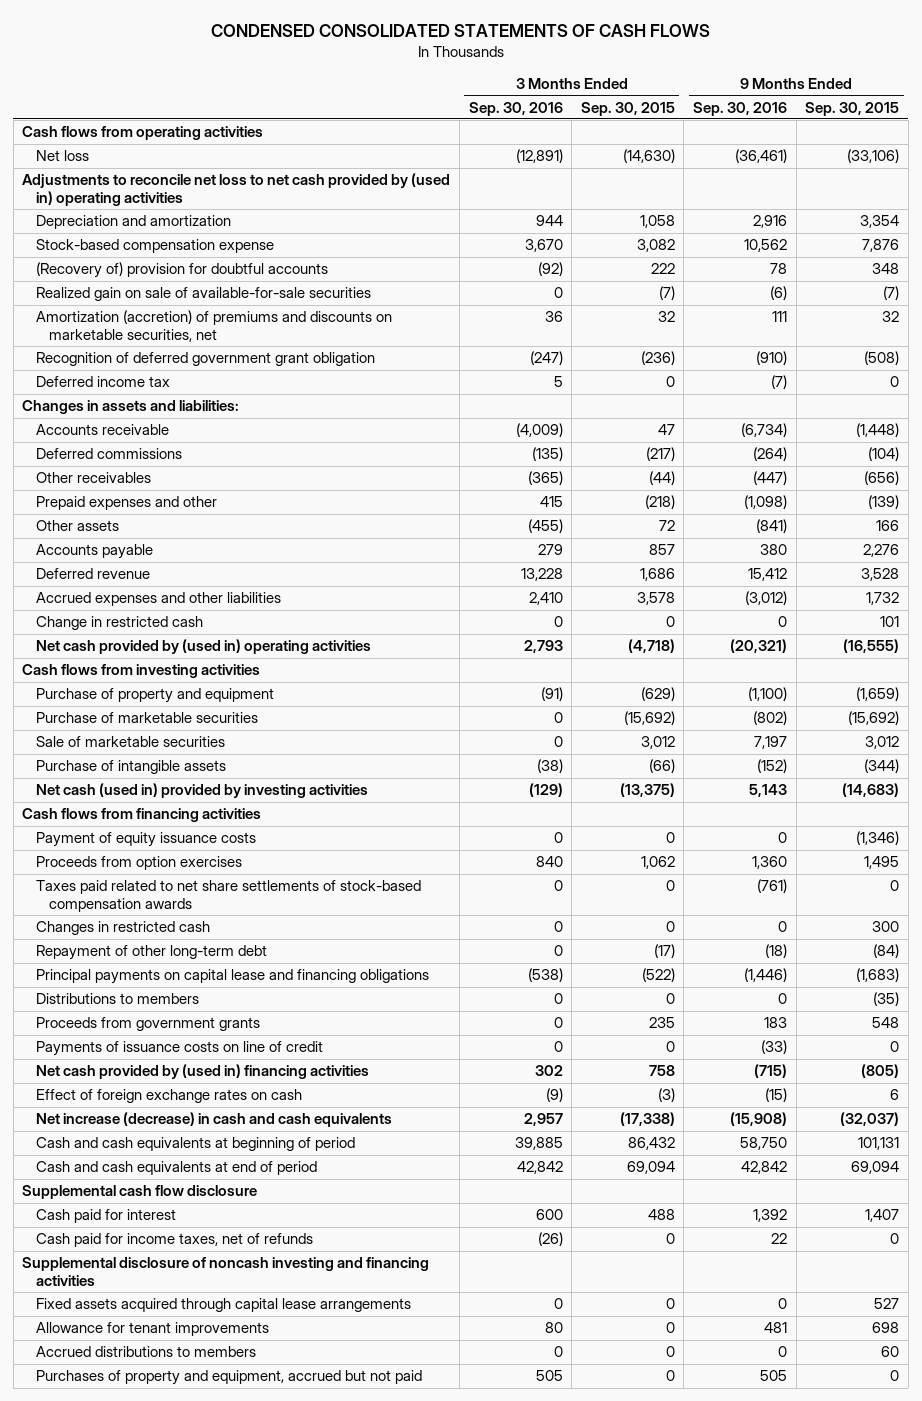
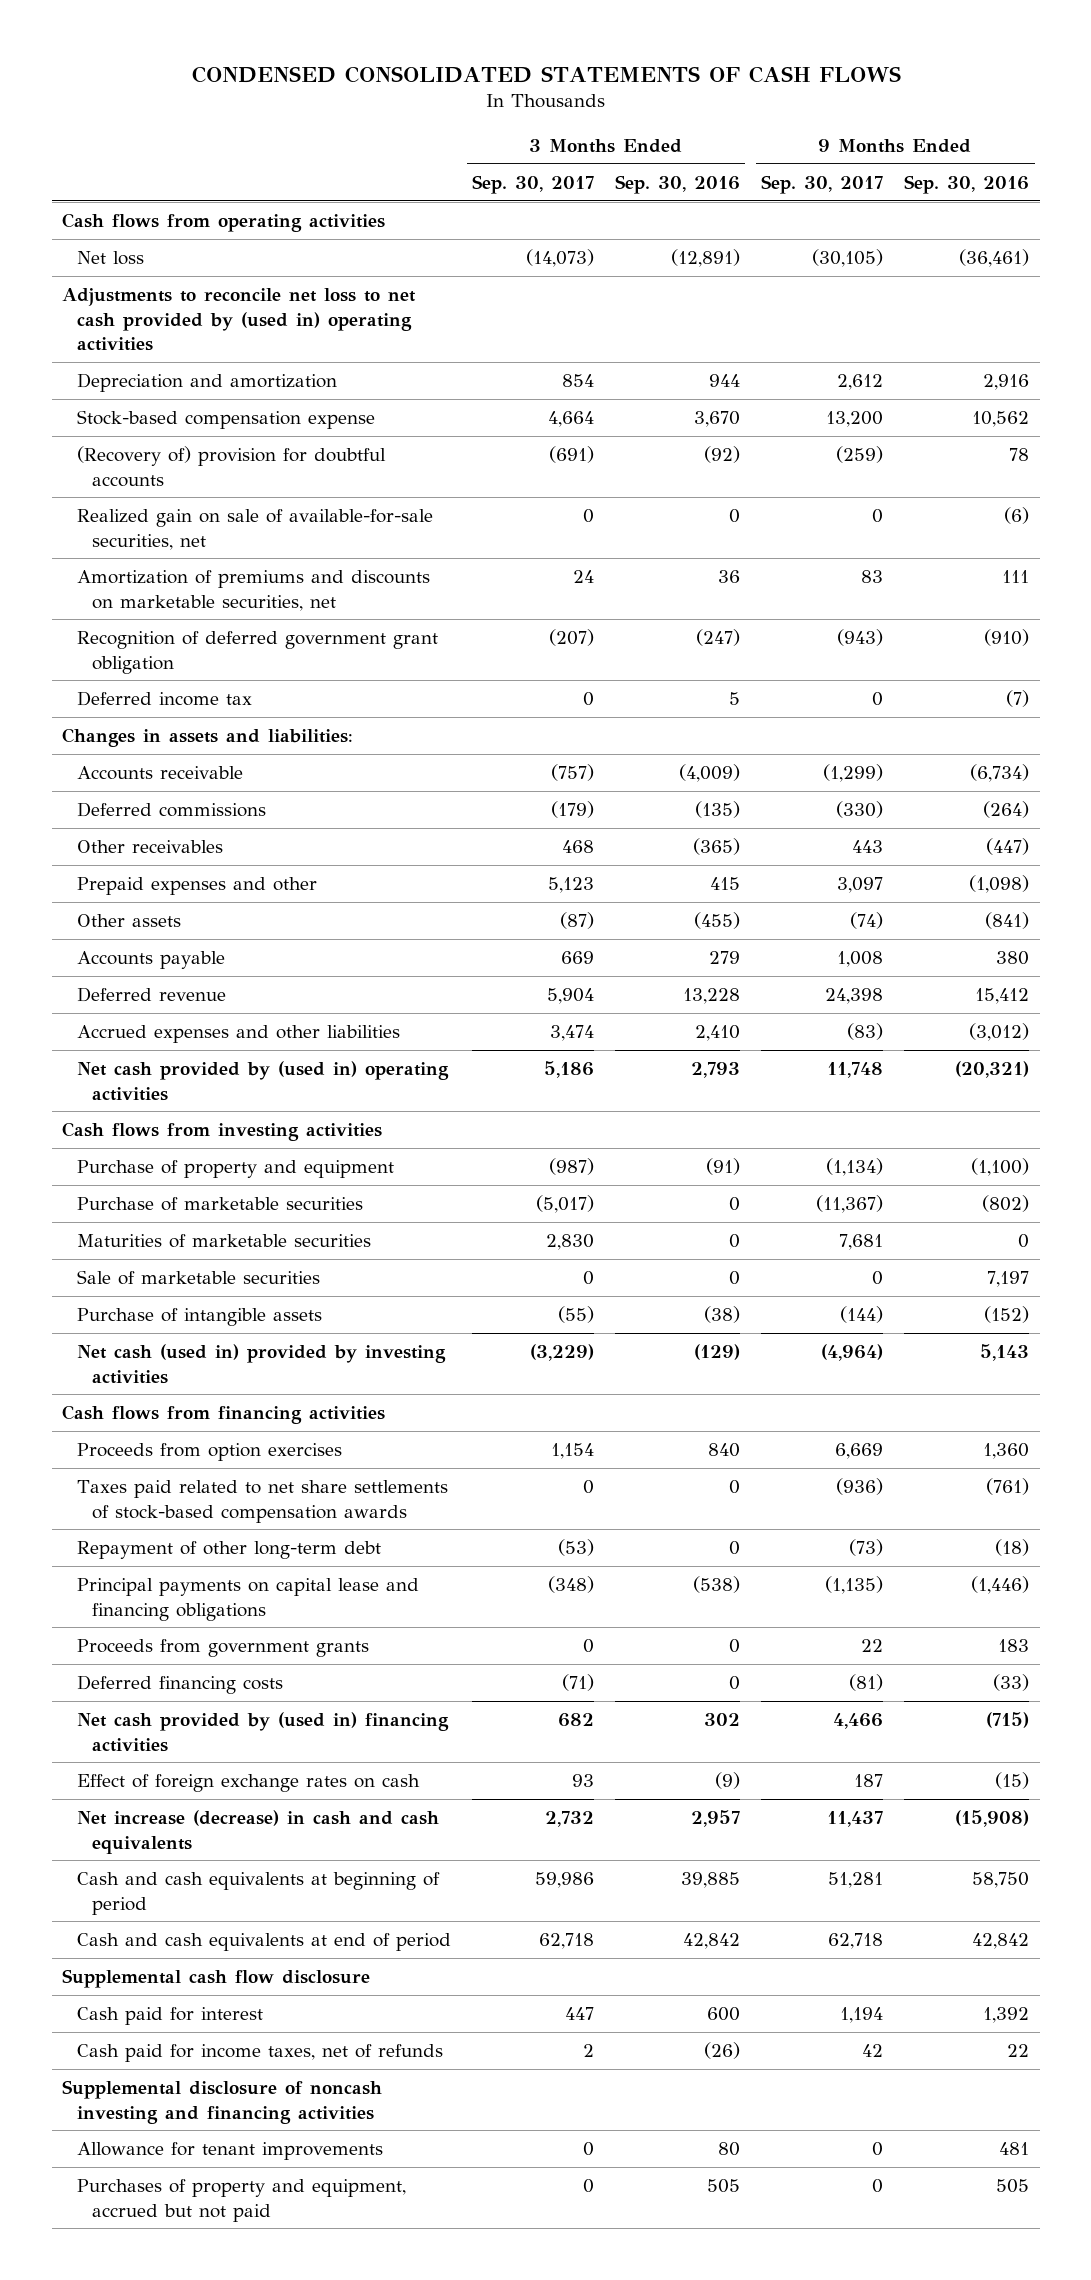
[580,101,675,116] Sep. 30, 2015 -> none
[805,101,900,116] Sep. 30, 2015 -> none
none -> [472,174,595,194] Sep. 30, 2017
none -> [761,174,884,194] Sep. 30, 2017
[35,287,371,302] Realized gain on sale of available-for-sale securities -> [76,509,433,550] Realized gain on sale of available-for-sale securities, net
[35,310,392,342] Amortization (accretion) of premiums and discounts on marketable securities, net -> [76,570,430,611] Amortization of premiums and discounts on marketable securities, net
[35,616,203,631] Change in restricted cash -> none
none -> [76,1234,371,1249] Maturities of marketable securities
[35,832,256,848] Payment of equity issuance costs -> none
[35,921,210,936] Changes in restricted cash -> none
[35,993,199,1005] Distributions to members -> none
[35,1041,323,1057] Payments of issuance costs on line of credit -> [76,1675,283,1695] Deferred financing costs
[35,1298,411,1313] Fixed assets acquired through capital lease arrangements -> none
[35,1346,256,1358] Accrued distributions to members -> none

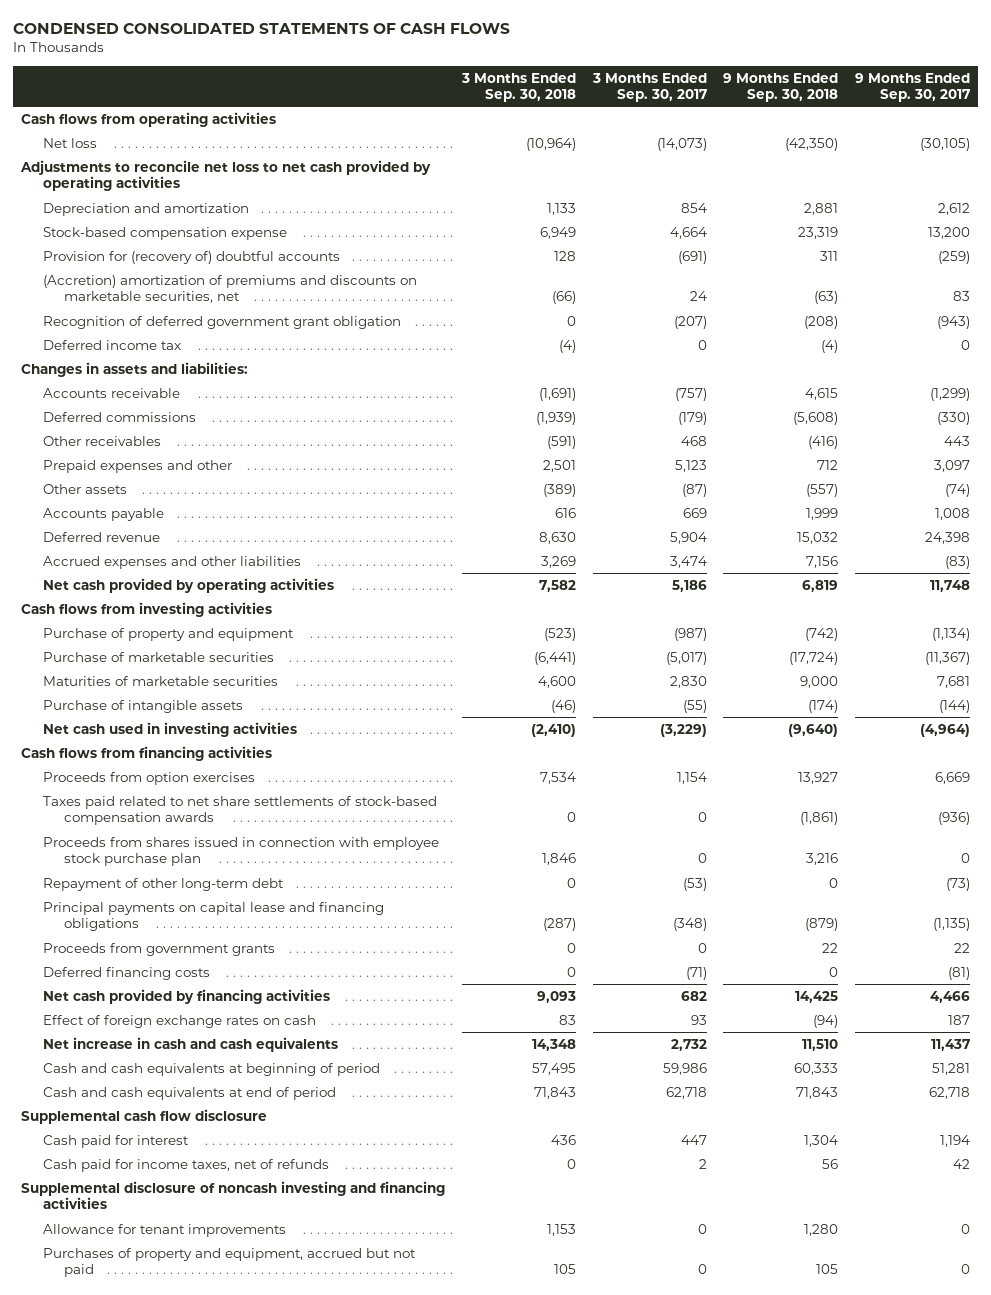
[615,174,741,194] Sep. 30, 2016 -> none
[904,174,1030,194] Sep. 30, 2016 -> none
none -> [460,72,576,102] 3 Months Ended Sep. 30, 2018
none -> [723,72,839,102] 9 Months Ended Sep. 30, 2018
[62,288,417,351] Adjustments to reconcile net loss to net cash provided by (used in) operating activities -> [20,159,432,192] Adjustments to reconcile net loss to net cash provided by operating activities
[76,509,433,550] Realized gain on sale of available-for-sale securities, net -> none
[76,446,386,487] (Recovery of) provision for doubtful accounts -> [42,250,340,264] Provision for (recovery of) doubtful accounts
[76,570,430,611] Amortization of premiums and discounts on marketable securities, net -> [42,274,417,304] (Accretion) amortization of premiums and discounts on marketable securities, net
[76,1061,449,1101] Net cash provided by (used in) operating activities -> [42,577,334,593] Net cash provided by operating activities
[76,1270,320,1286] Sale of marketable securities -> none
[76,1344,446,1384] Net cash (used in) provided by investing activities -> [42,721,297,737] Net cash used in investing activities
none -> [42,836,439,867] Proceeds from shares issued in connection with employee stock purchase plan
[76,1712,449,1752] Net cash provided by (used in) financing activities -> [42,988,330,1004] Net cash provided by financing activities
[76,1810,439,1854] Net increase (decrease) in cash and cash equivalents -> [42,1036,338,1052] Net increase in cash and cash equivalents

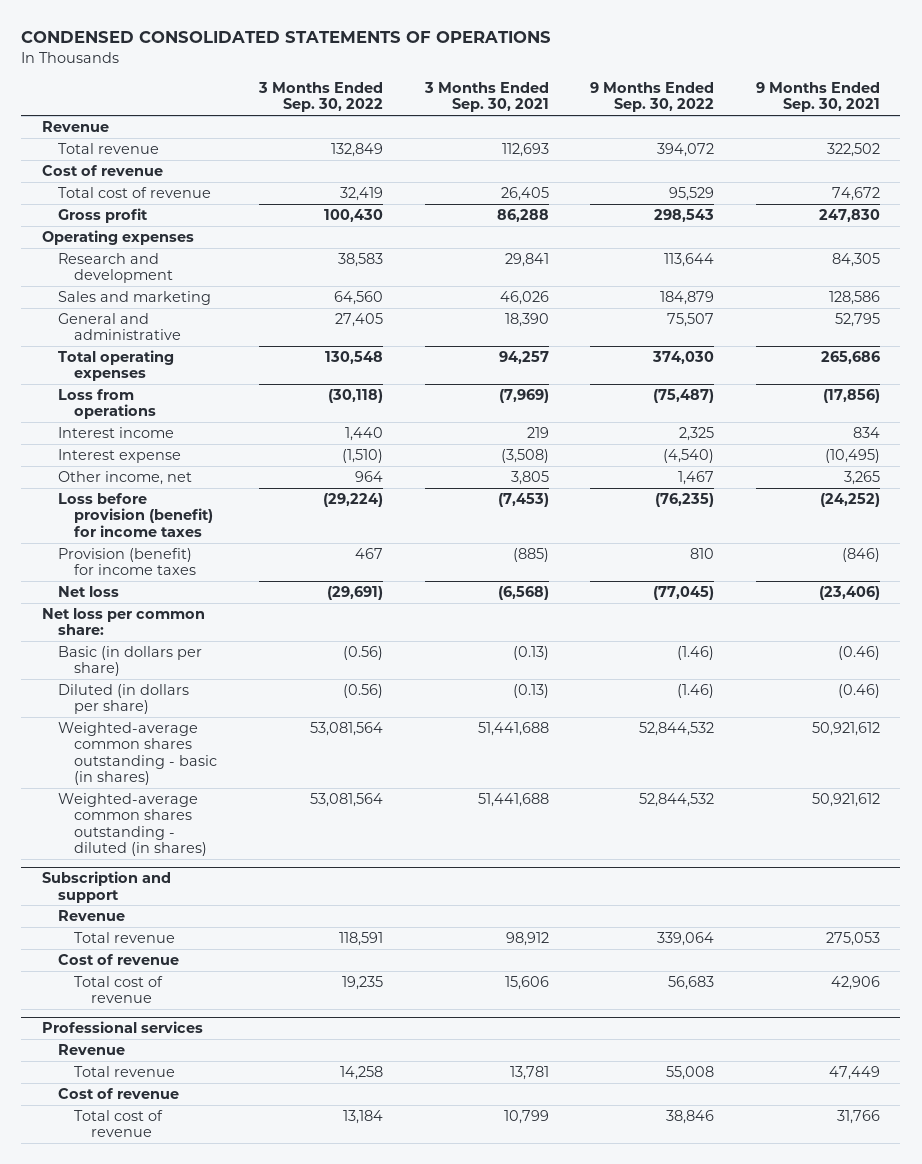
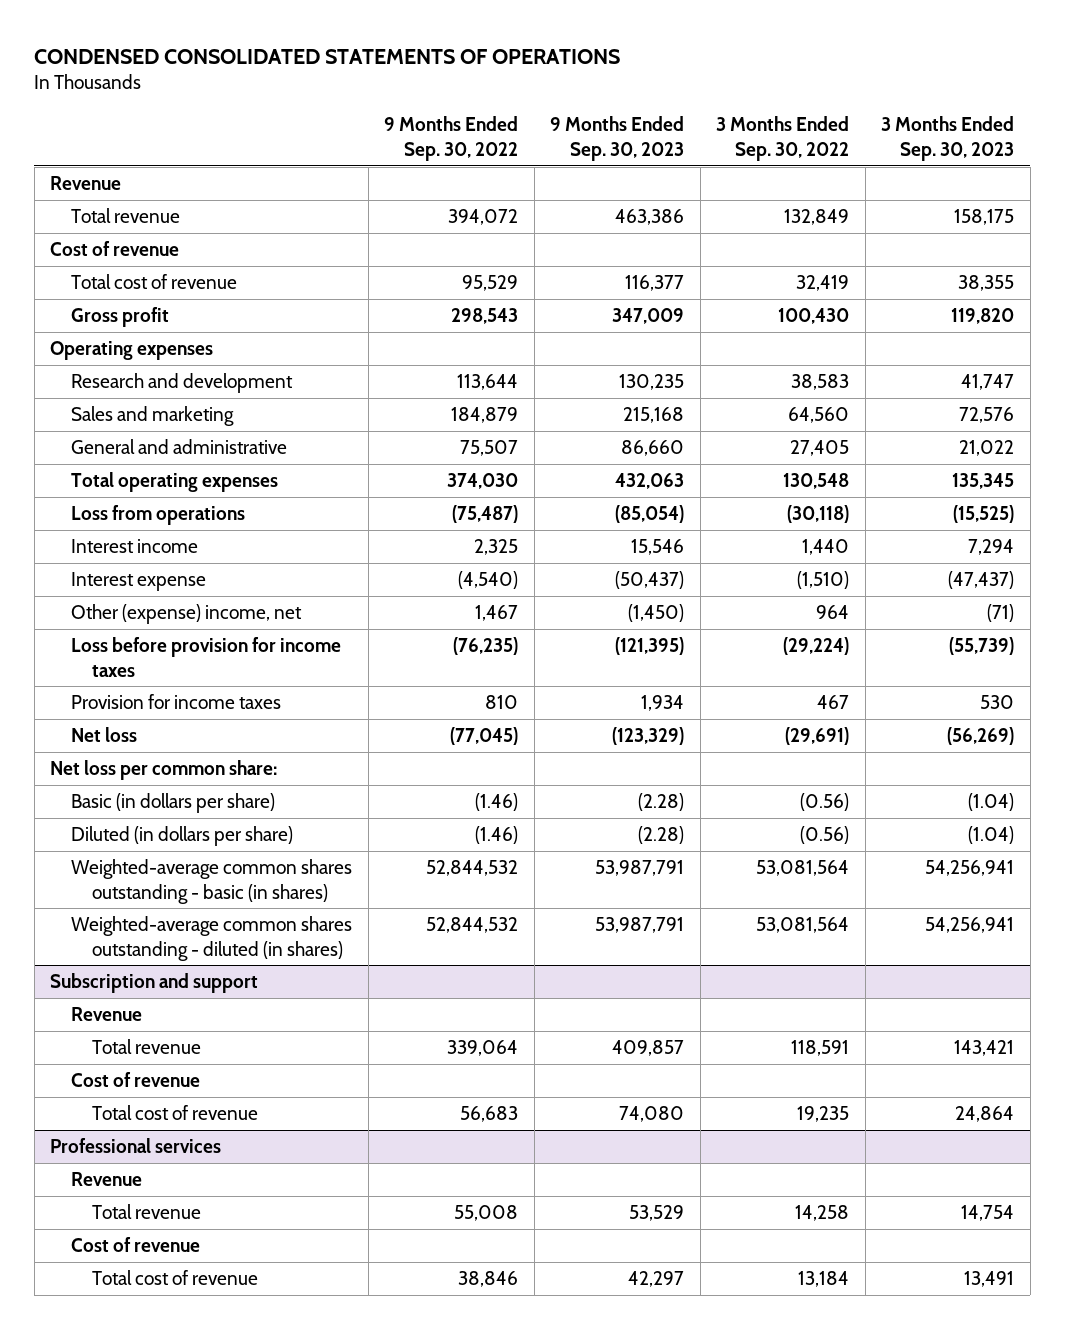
[423,81,549,113] 3 Months Ended Sep. 30, 2021 -> none
[755,81,880,113] 9 Months Ended Sep. 30, 2021 -> none
none -> [550,116,685,161] 9 Months Ended Sep. 30, 2023
none -> [881,116,1015,161] 3 Months Ended Sep. 30, 2023
[58,470,193,485] Other income, net -> [71,604,303,625] Other (expense) income, net
[58,492,214,537] Loss before provision (benefit) for income taxes -> [71,637,342,677] Loss before provision for income taxes
[58,547,197,576] Provision (benefit) for income taxes -> [71,694,282,710] Provision for income taxes

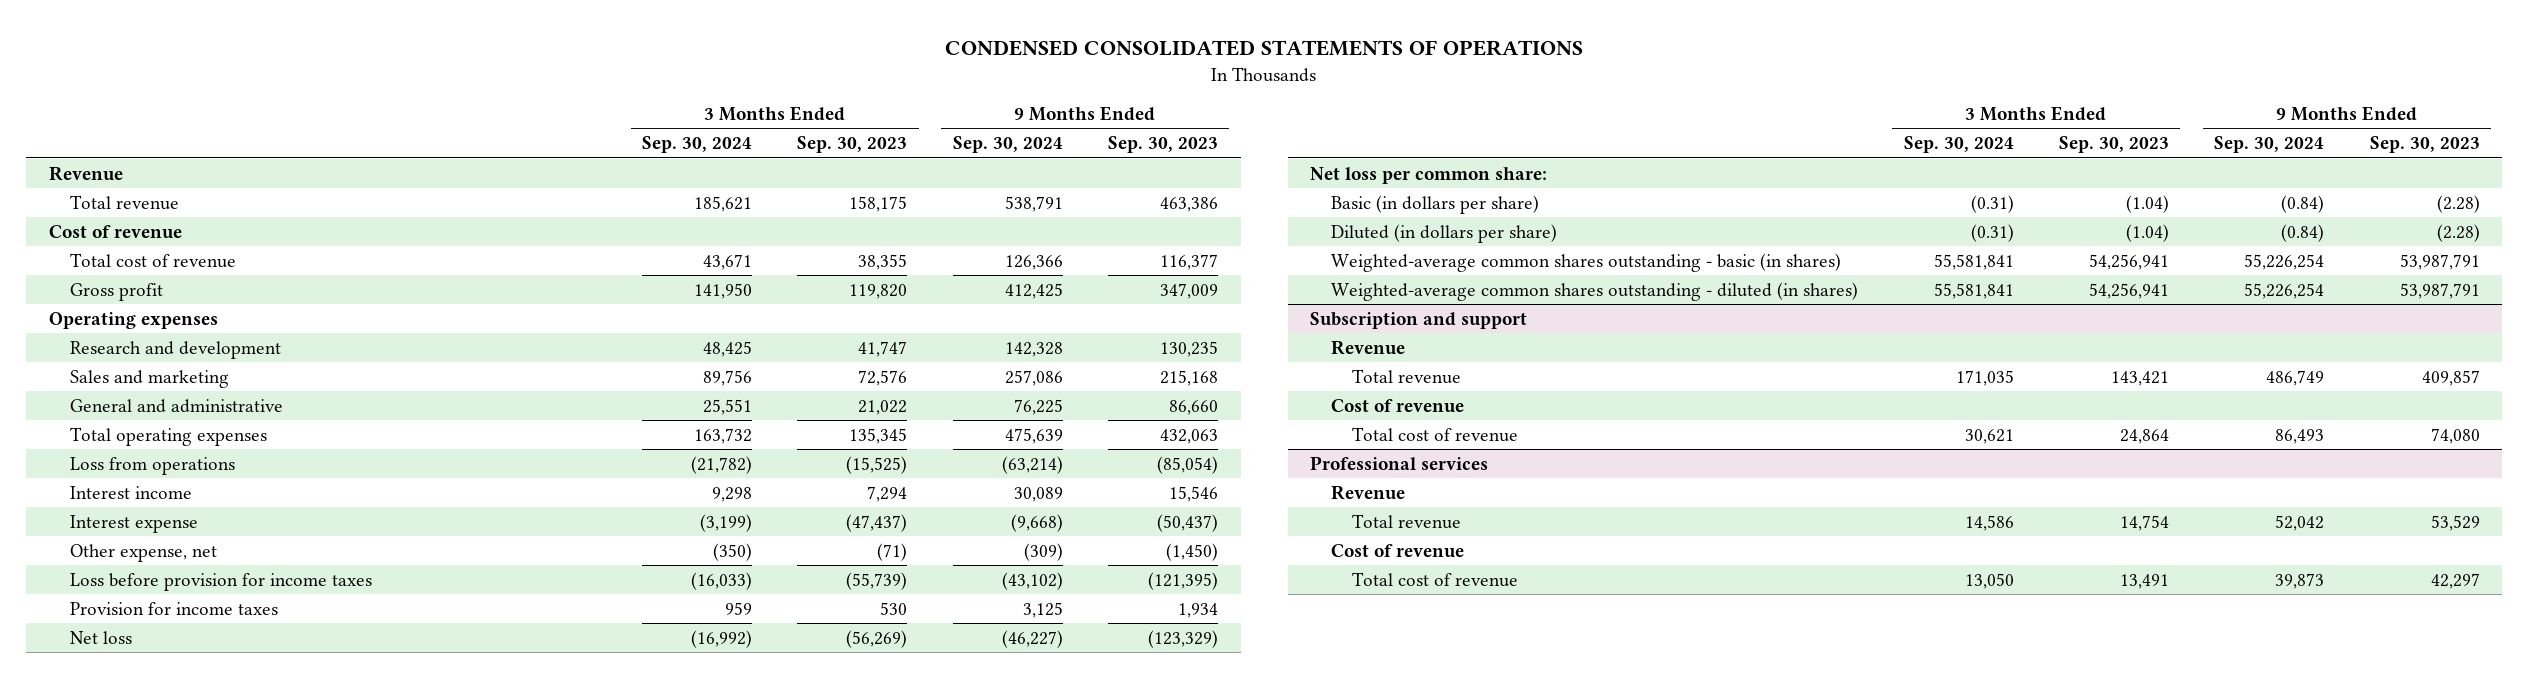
[384,116,519,161] 9 Months Ended Sep. 30, 2022 -> none
[716,116,850,161] 3 Months Ended Sep. 30, 2022 -> none
none -> [641,136,752,154] Sep. 30, 2024
none -> [952,136,1063,154] Sep. 30, 2024
[71,604,303,625] Other (expense) income, net -> [69,543,217,562] Other expense, net

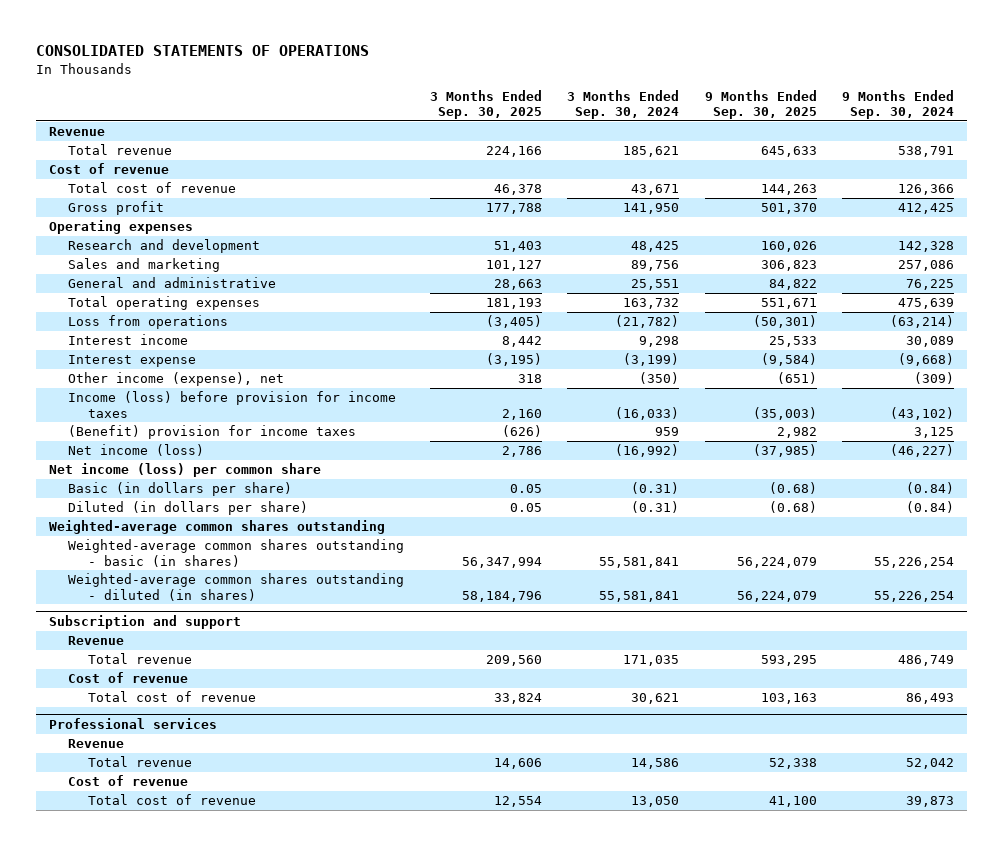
[945,40,1584,57] CONDENSED CONSOLIDATED STATEMENTS OF OPERATIONS -> [36,45,370,57] CONSOLIDATED STATEMENTS OF OPERATIONS
[797,136,908,154] Sep. 30, 2023 -> none
[1107,136,1218,154] Sep. 30, 2023 -> none
none -> [429,89,542,120] 3 Months Ended Sep. 30, 2025
none -> [704,89,817,120] 9 Months Ended Sep. 30, 2025
[69,543,217,562] Other expense, net -> [68,372,285,387] Other income (expense), net
[69,572,372,591] Loss before provision for income taxes -> [68,391,397,418] Income (loss) before provision for income taxes
[69,601,278,615] Provision for income taxes -> [68,425,357,440] (Benefit) provision for income taxes
[69,630,132,644] Net loss -> [68,444,205,457] Net income (loss)
[1310,166,1548,184] Net loss per common share: -> [49,463,322,478] Net income (loss) per common share
none -> [49,520,386,535] Weighted-average common shares outstanding

